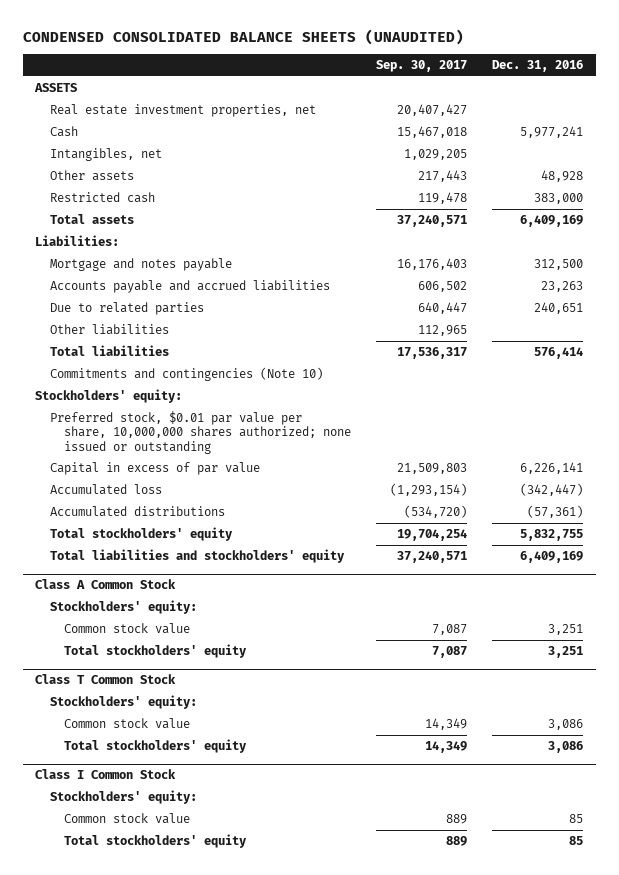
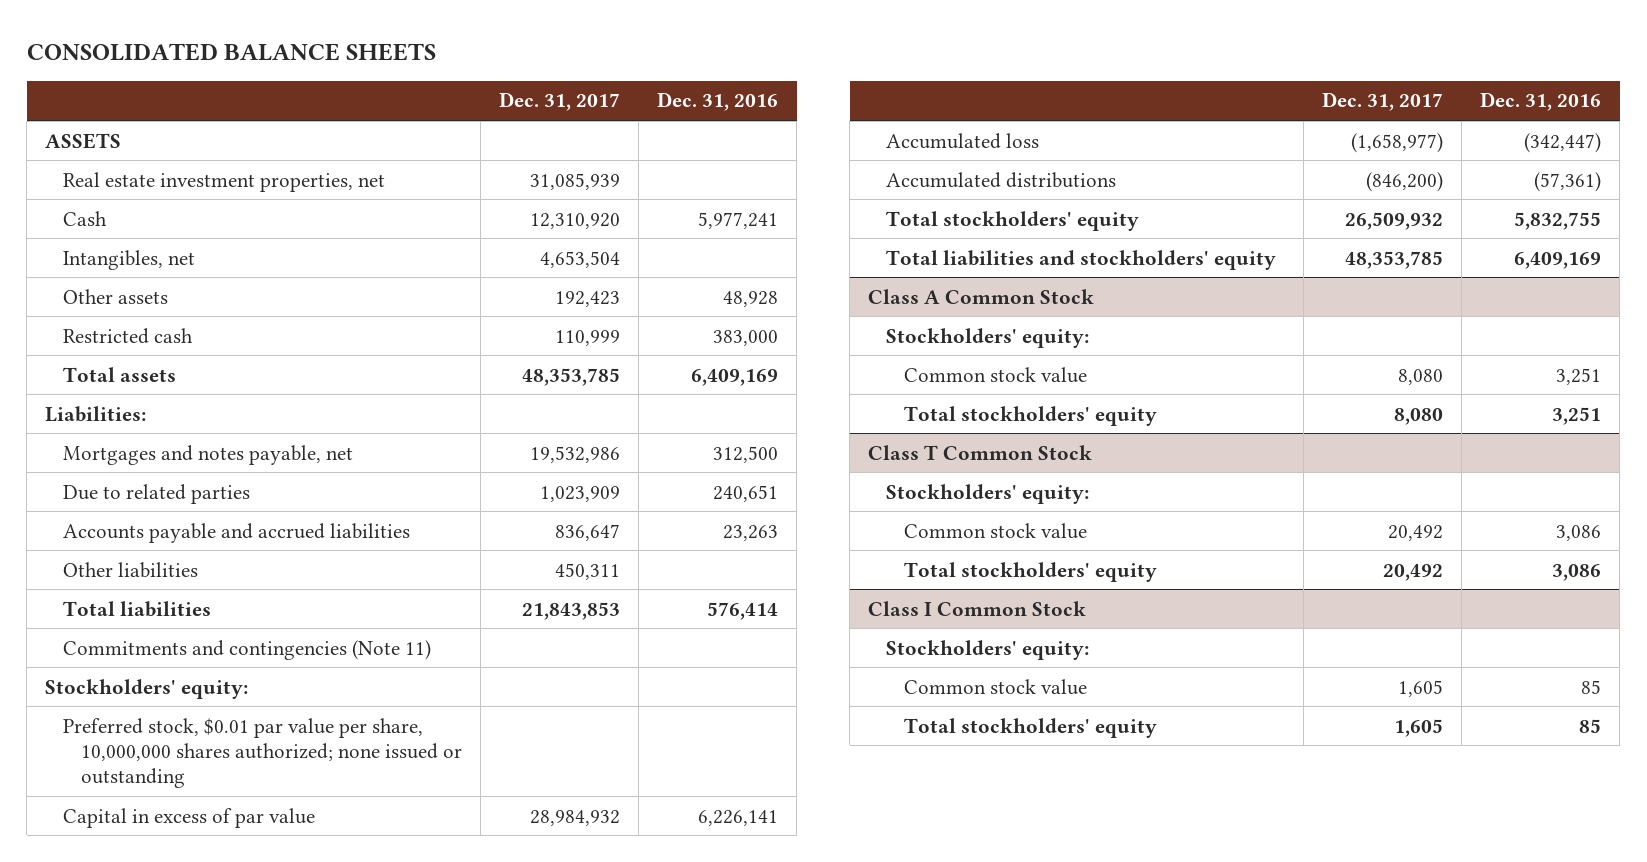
[22,28,464,45] CONDENSED CONSOLIDATED BALANCE SHEETS (UNAUDITED) -> [26,42,436,61] CONSOLIDATED BALANCE SHEETS
[376,59,468,72] Sep. 30, 2017 -> none
none -> [498,92,620,112] Dec. 31, 2017
[49,258,232,272] Mortgage and notes payable -> [62,444,353,465] Mortgages and notes payable, net
[49,280,330,294] Accounts payable and accrued liabilities -> [62,522,410,543] Accounts payable and accrued liabilities
[49,367,323,382] Commitments and contingencies (Note 10) -> [62,639,431,660] Commitments and contingencies (Note 11)

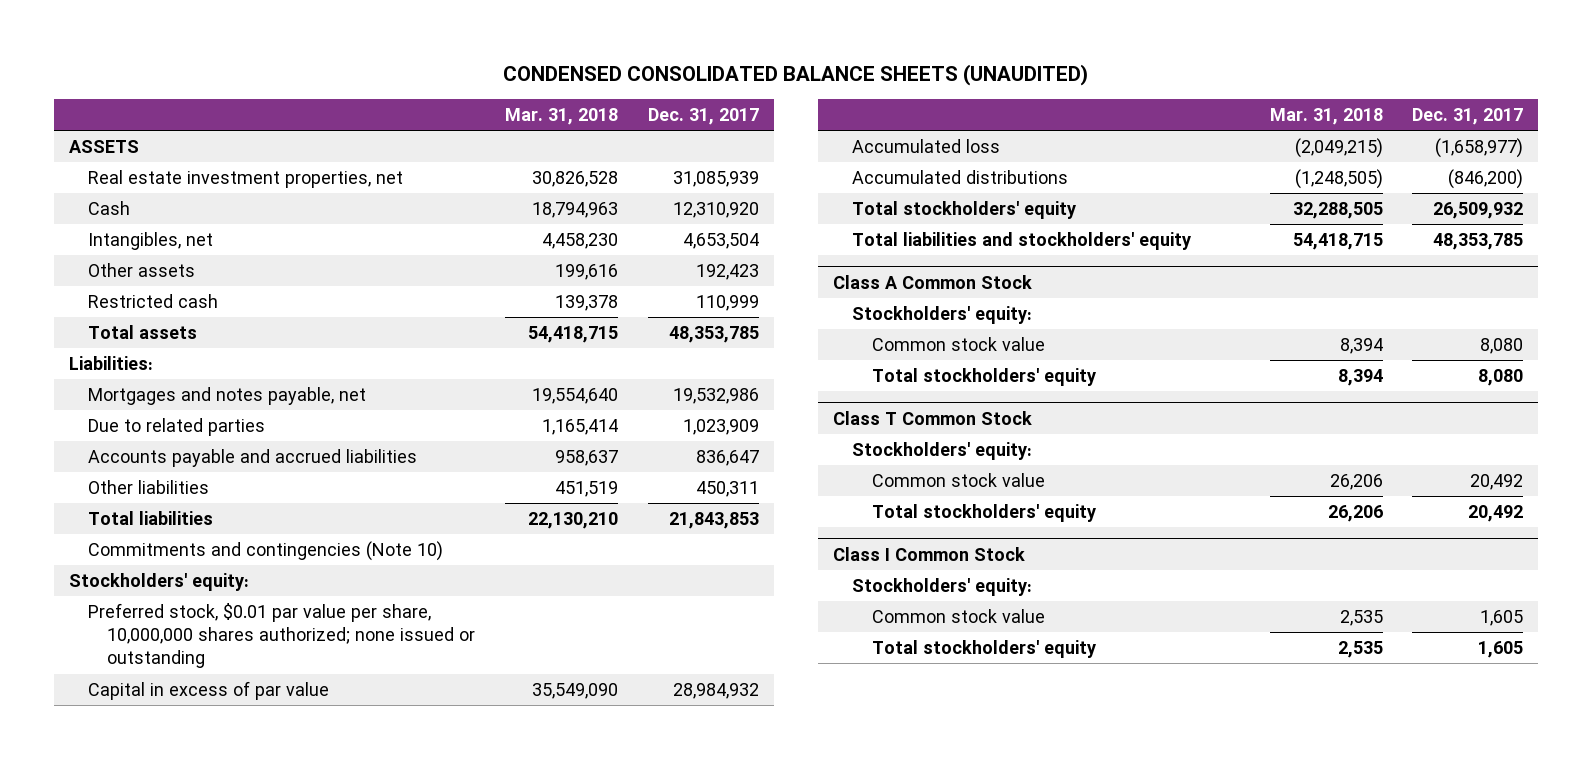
[26,42,436,61] CONSOLIDATED BALANCE SHEETS -> [502,64,1088,87] CONDENSED CONSOLIDATED BALANCE SHEETS (UNAUDITED)
[657,92,779,112] Dec. 31, 2016 -> none
none -> [505,108,619,126] Mar. 31, 2018
[62,639,431,660] Commitments and contingencies (Note 11) -> [87,541,443,562] Commitments and contingencies (Note 10)

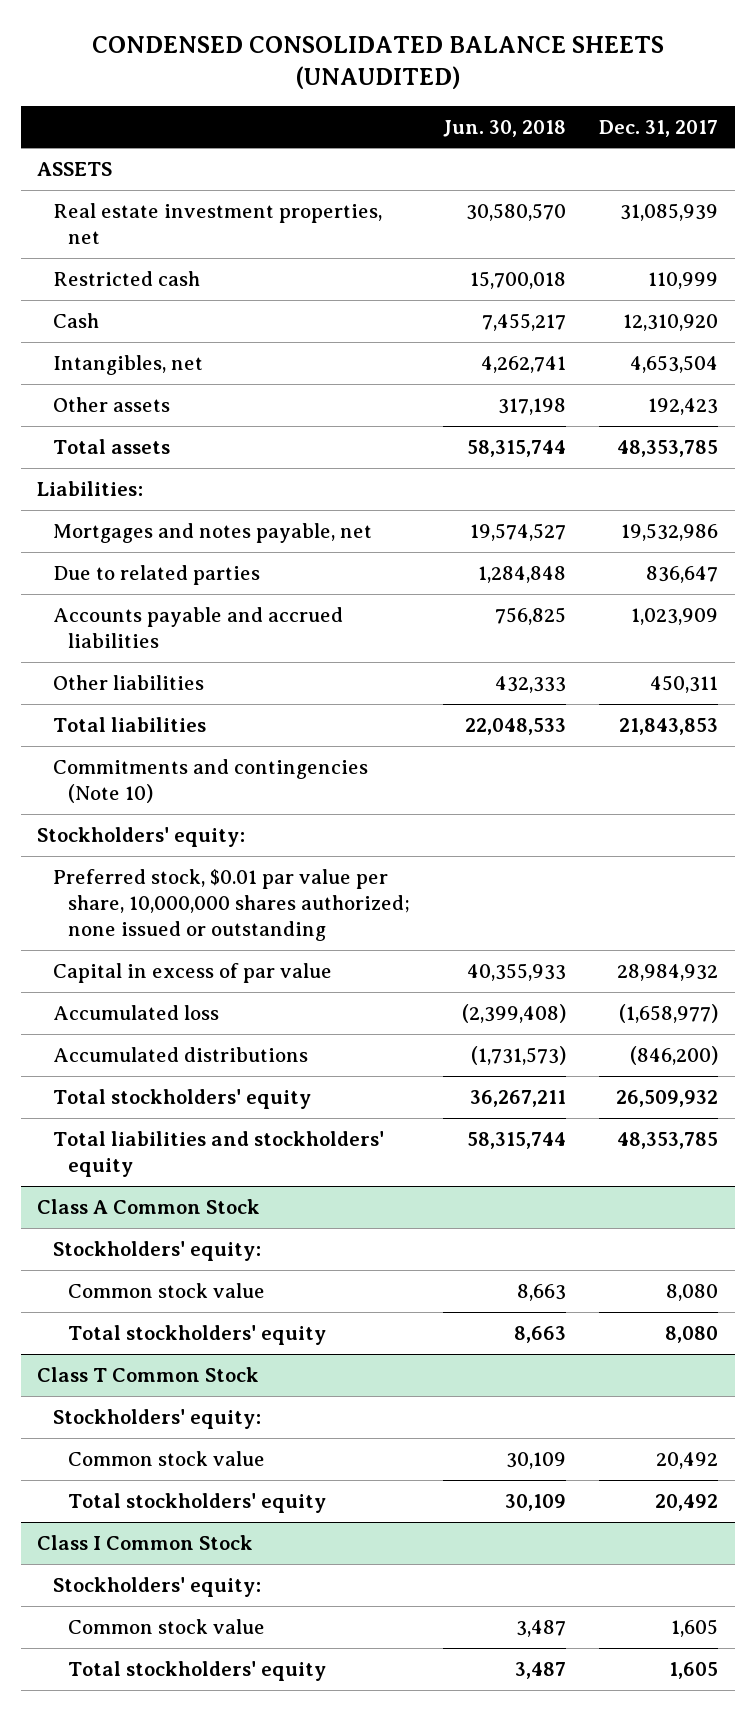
[505,108,619,126] Mar. 31, 2018 -> none
none -> [443,119,567,137] Jun. 30, 2018
[87,294,218,309] Restricted cash -> [52,270,200,286] Restricted cash
[682,419,759,436] 1,023,909 -> [646,565,719,583] 836,647
[695,450,759,467] 836,647 -> [631,607,719,625] 1,023,909

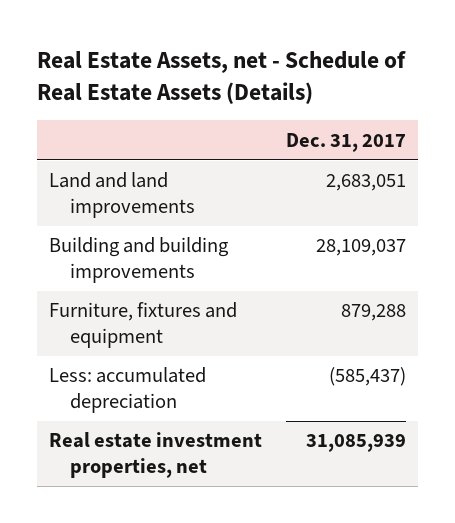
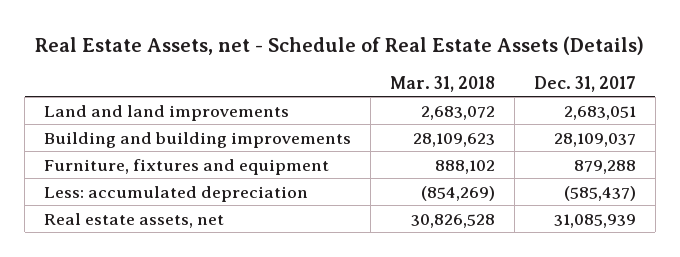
none -> [389,75,495,92] Mar. 31, 2018
[48,432,262,478] Real estate investment properties, net -> [44,212,225,228] Real estate assets, net

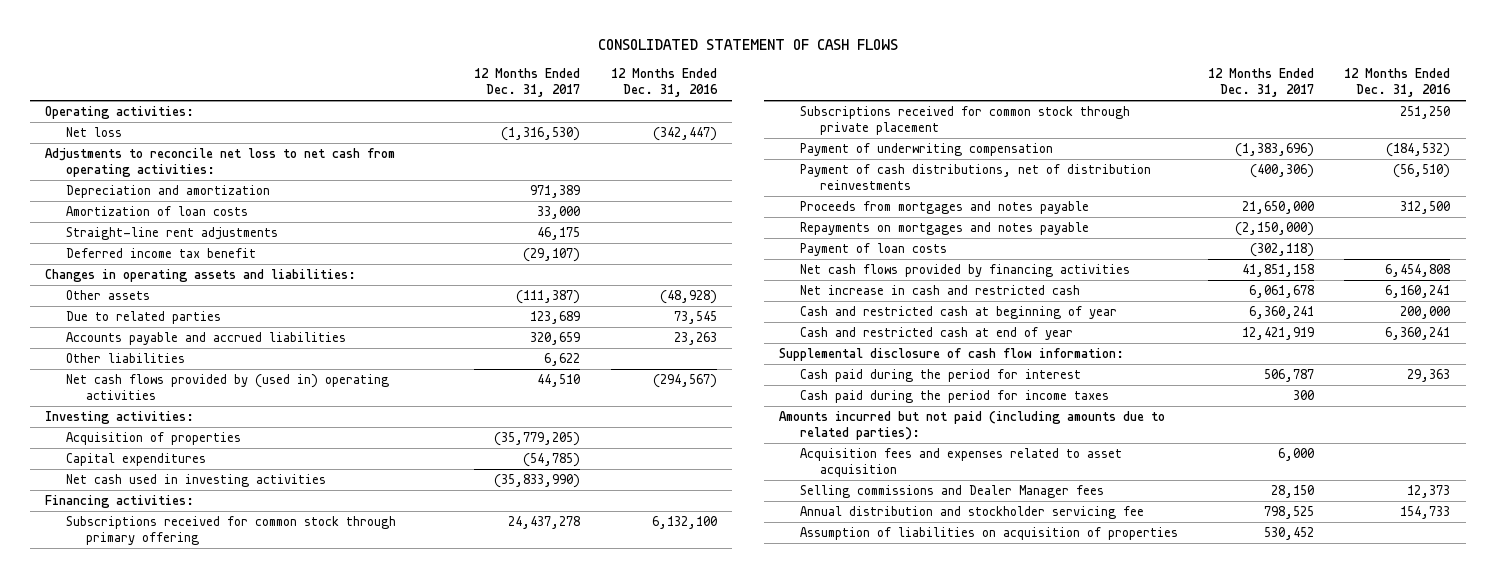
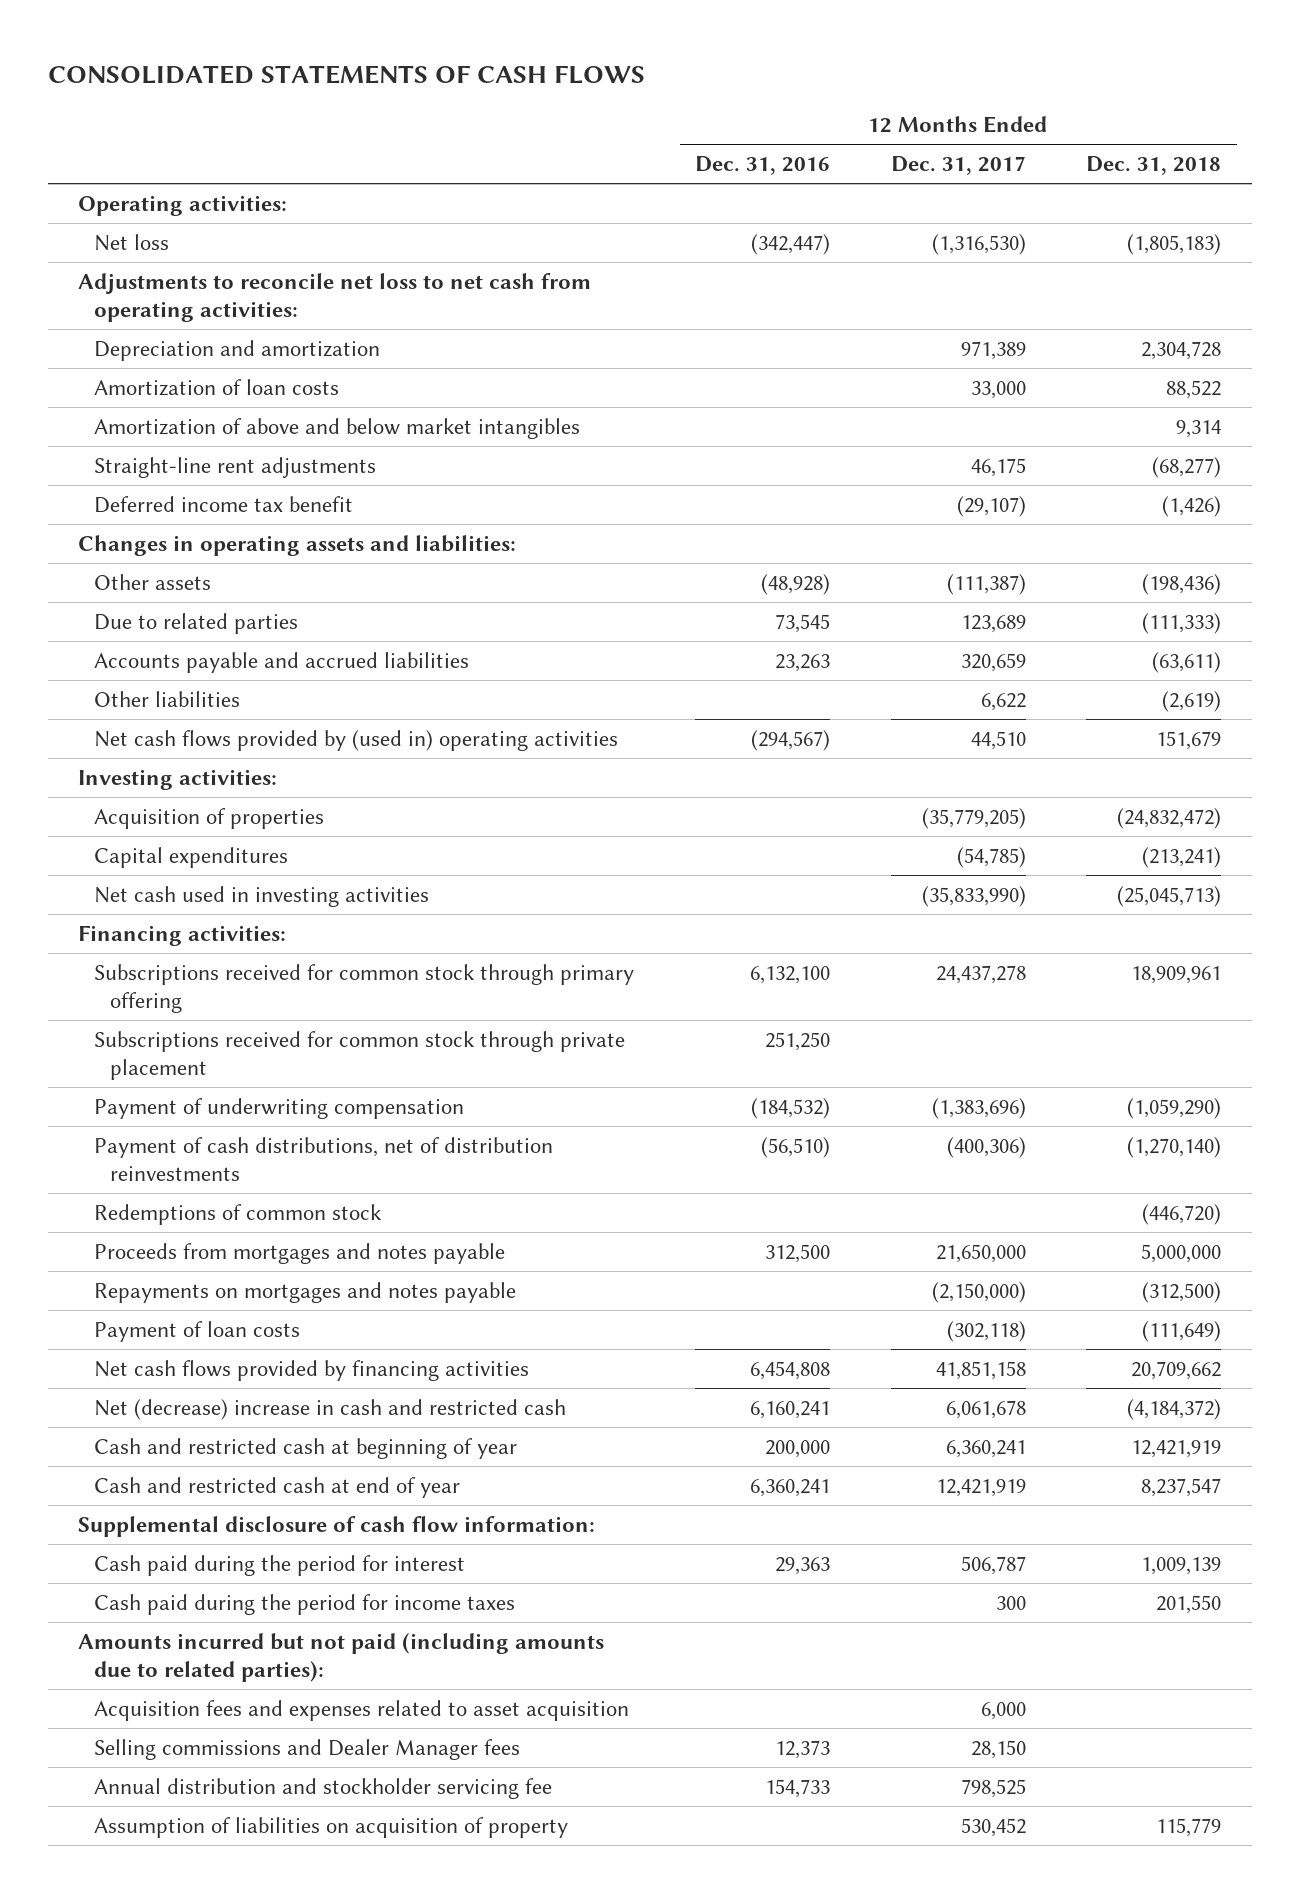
[597,39,898,51] CONSOLIDATED STATEMENT OF CASH FLOWS -> [48,64,646,84] CONSOLIDATED STATEMENTS OF CASH FLOWS
none -> [1086,155,1222,175] Dec. 31, 2018
none -> [94,417,581,439] Amortization of above and below market intangibles
none -> [94,1203,383,1225] Redemptions of common stock
[799,284,1080,295] Net increase in cash and restricted cash -> [94,1398,567,1420] Net (decrease) increase in cash and restricted cash
[799,526,1178,540] Assumption of liabilities on acquisition of properties -> [94,1816,569,1838] Assumption of liabilities on acquisition of property

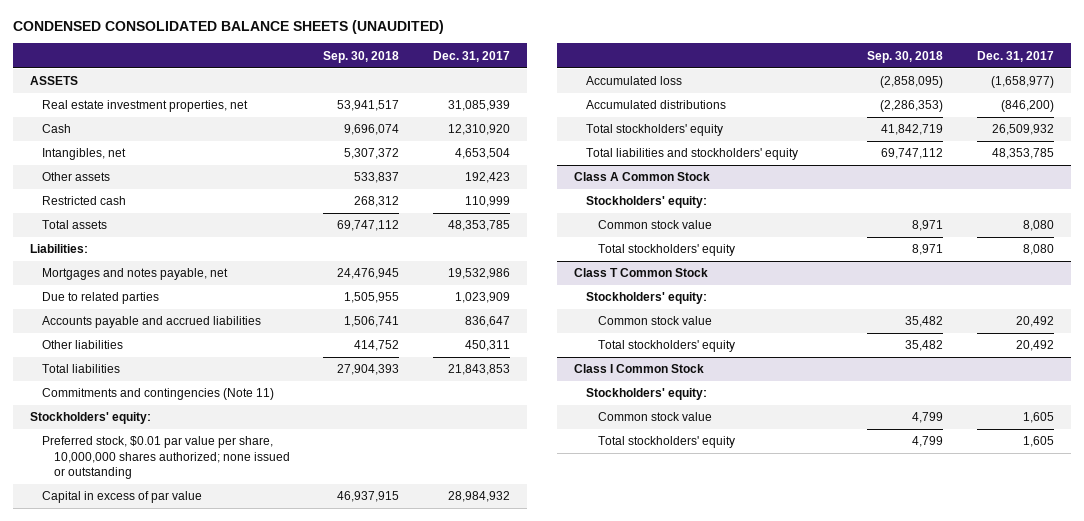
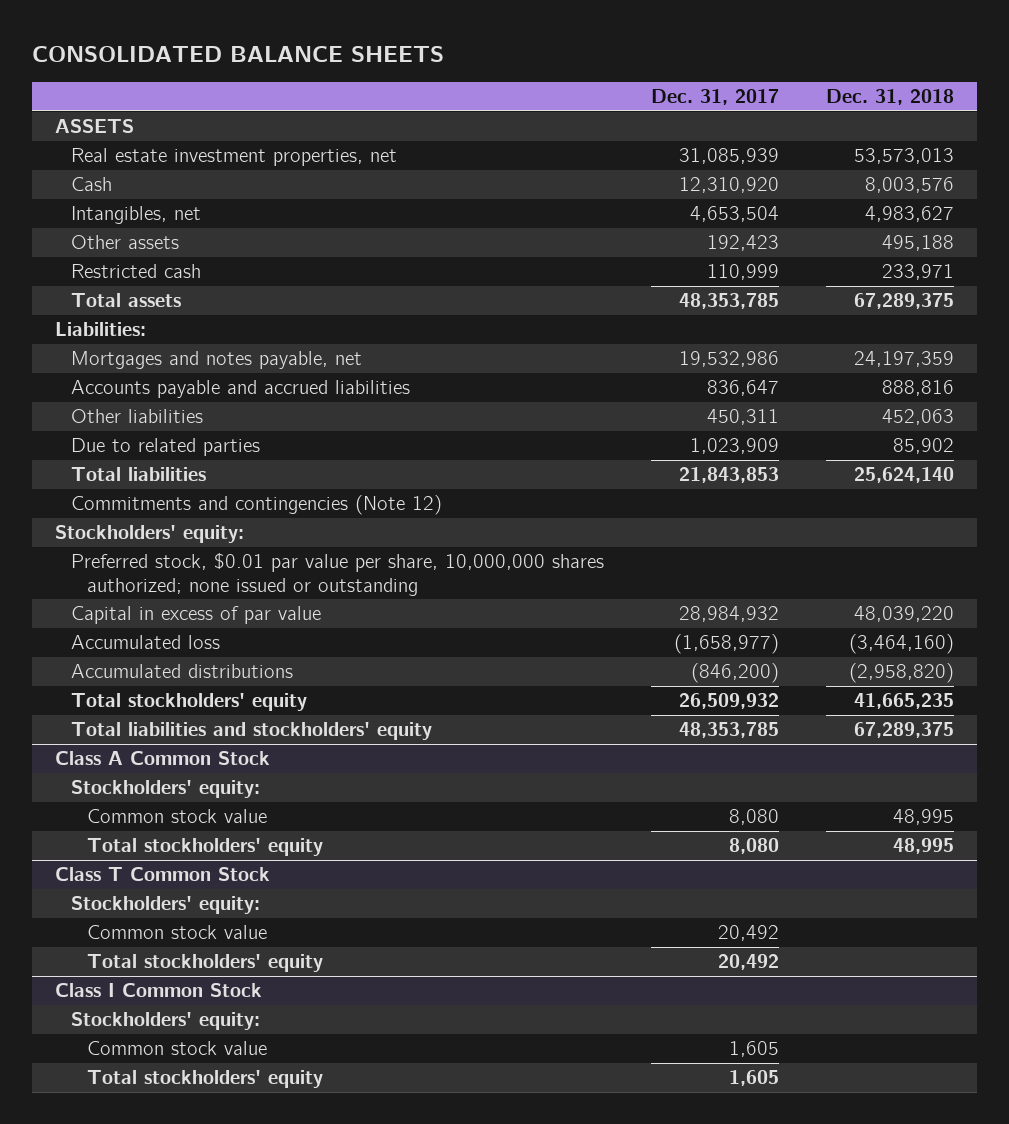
[12,20,444,35] CONDENSED CONSOLIDATED BALANCE SHEETS (UNAUDITED) -> [32,46,445,63] CONSOLIDATED BALANCE SHEETS
[323,50,400,63] Sep. 30, 2018 -> none
none -> [825,89,954,106] Dec. 31, 2018
[41,292,159,305] Due to related parties -> [71,438,261,457] Due to related parties
[41,388,274,401] Commitments and contingencies (Note 11) -> [71,495,443,516] Commitments and contingencies (Note 12)

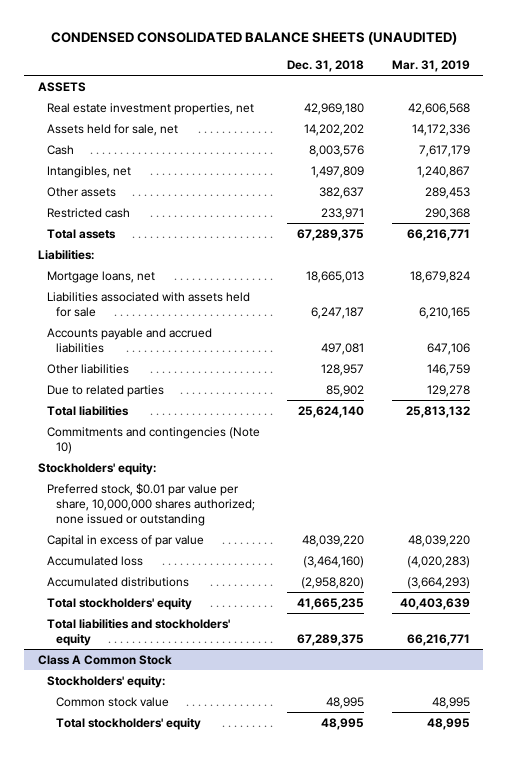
[32,46,445,63] CONSOLIDATED BALANCE SHEETS -> [50,32,457,46] CONDENSED CONSOLIDATED BALANCE SHEETS (UNAUDITED)
[650,89,779,106] Dec. 31, 2017 -> none
none -> [391,59,470,72] Mar. 31, 2019
[853,148,954,165] 53,573,013 -> [304,102,365,115] 42,969,180
none -> [46,123,178,136] Assets held for sale, net
[864,206,954,223] 4,983,627 -> [311,165,365,178] 1,497,809
[881,235,954,252] 495,188 -> [319,186,365,199] 382,637
[71,351,363,370] Mortgages and notes payable, net -> none
none -> [46,270,155,283] Mortgage loans, net
none -> [46,291,250,317] Liabilities associated with assets held for sale
[881,380,954,397] 888,816 -> [321,342,365,355] 497,081
[881,409,954,426] 452,063 -> [321,363,365,376] 128,957
[71,495,443,516] Commitments and contingencies (Note 12) -> [46,426,260,454] Commitments and contingencies (Note 10)
[55,867,271,882] Class T Common Stock -> none
[71,896,261,915] Stockholders' equity: -> none
[87,925,268,940] Common stock value -> none
[87,954,324,973] Total stockholders' equity -> none
[55,983,263,998] Class I Common Stock -> none
[71,1012,261,1031] Stockholders' equity: -> none
[87,1041,268,1056] Common stock value -> none
[87,1070,324,1089] Total stockholders' equity -> none

